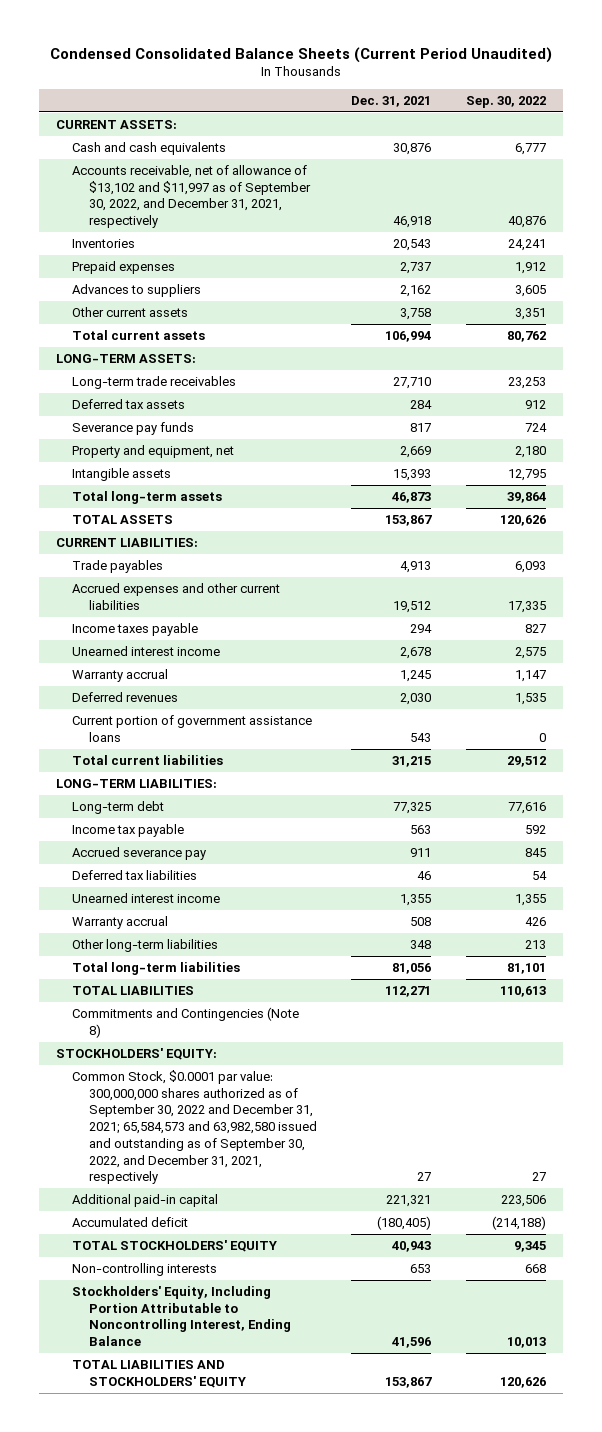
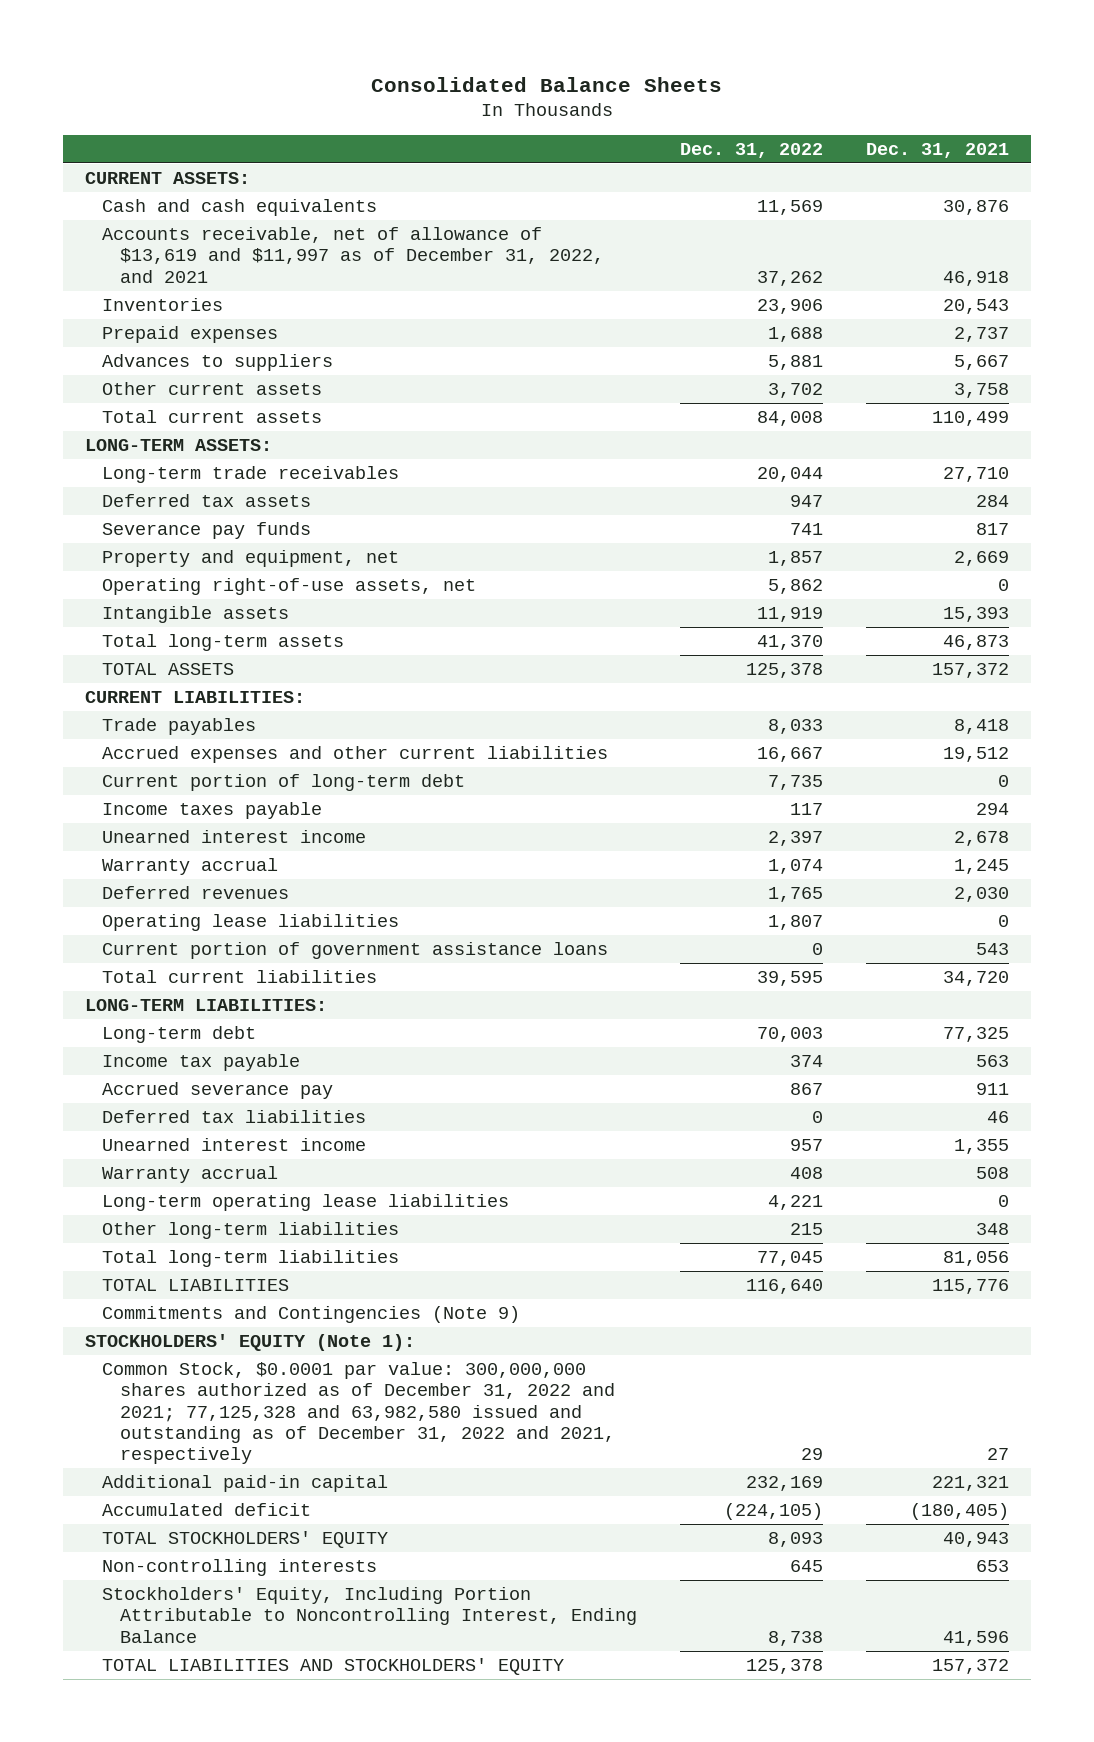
[49,46,552,63] Condensed Consolidated Balance Sheets (Current Period Unaudited) -> [371,76,723,92] Consolidated Balance Sheets
[465,95,546,108] Sep. 30, 2022 -> none
none -> [679,142,823,158] Dec. 31, 2022
[72,165,311,229] Accounts receivable, net of allowance of $13,102 and $11,997 as of September 30, 2022, and December 31, 2021, respectively -> [102,227,604,283] Accounts receivable, net of allowance of $13,619 and $11,997 as of December 31, 2022, and 2021
[400,285,432,298] 2,162 -> [954,355,1010,371] 5,667
[385,331,432,343] 106,994 -> [932,411,1010,427] 110,499
none -> [102,578,477,596] Operating right-of-use assets, net
[385,515,433,527] 153,867 -> [932,663,1010,679] 157,372
[400,561,432,574] 4,913 -> [954,719,1010,735] 8,418
none -> [102,774,466,792] Current portion of long-term debt
none -> [102,914,400,932] Operating lease liabilities
[392,756,432,768] 31,215 -> [943,971,1010,987] 34,720
none -> [102,1194,510,1212] Long-term operating lease liabilities
[385,986,432,998] 112,271 -> [932,1279,1010,1295] 115,776
[72,1007,300,1038] Commitments and Contingencies (Note 8) -> [102,1306,521,1324] Commitments and Contingencies (Note 9)
[55,1048,217,1061] STOCKHOLDERS' EQUITY: -> [84,1334,415,1352] STOCKHOLDERS' EQUITY (Note 1):
[72,1070,317,1185] Common Stock, $0.0001 par value: 300,000,000 shares authorized as of September 30, 2022 and December 31, 2021; 65,584,573 and 63,982,580 issued and outstanding as of September 30, 2022, and December 31, 2021, respectively -> [102,1362,615,1465] Common Stock, $0.0001 par value: 300,000,000 shares authorized as of December 31, 2022 and 2021; 77,125,328 and 63,982,580 issued and outstanding as of December 31, 2022 and 2021, respectively
[385,1376,433,1388] 153,867 -> [932,1659,1010,1675] 157,372

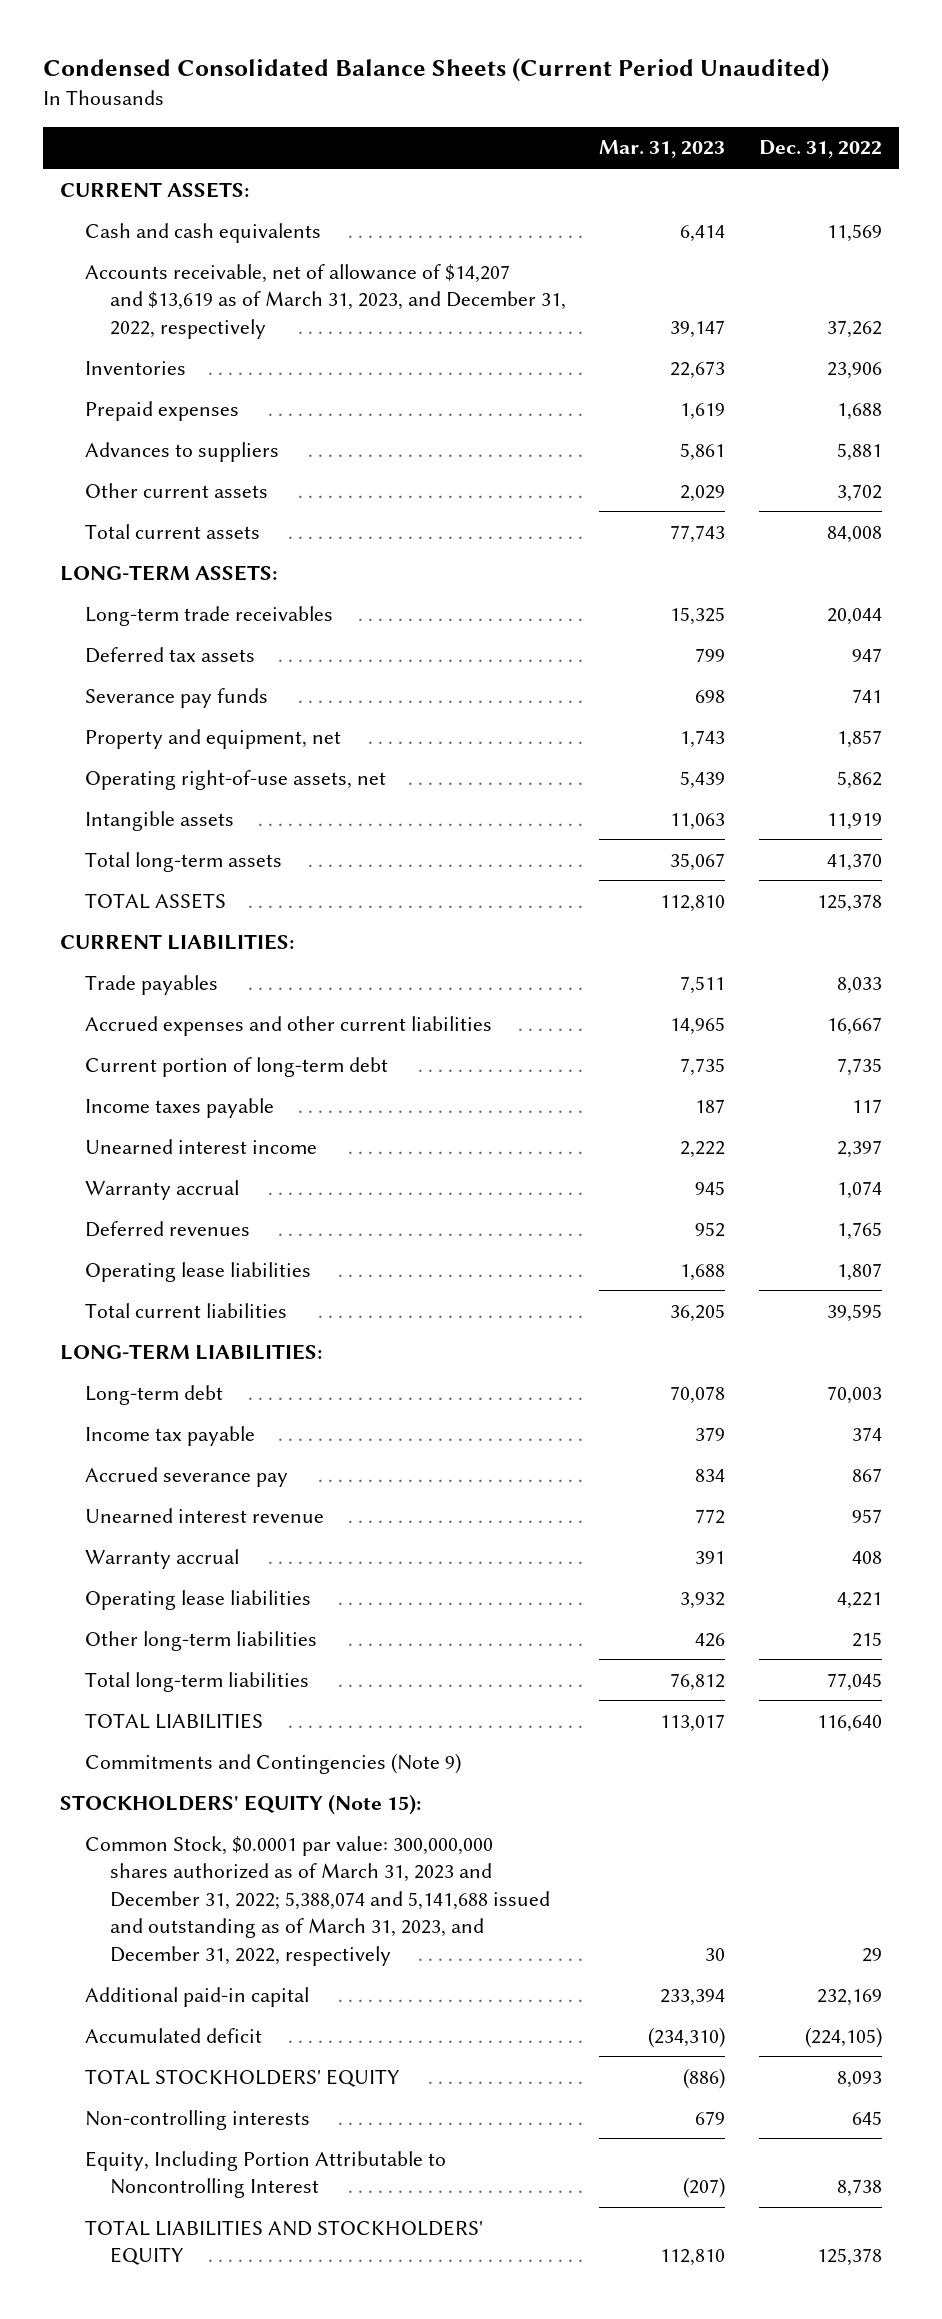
[371,76,723,92] Consolidated Balance Sheets -> [42,58,829,83] Condensed Consolidated Balance Sheets (Current Period Unaudited)
[866,142,1010,158] Dec. 31, 2021 -> none
none -> [599,140,726,159] Mar. 31, 2023
[102,227,604,283] Accounts receivable, net of allowance of $13,619 and $11,997 as of December 31, 2022, and 2021 -> [84,263,566,339] Accounts receivable, net of allowance of $14,207 and $13,619 as of March 31, 2023, and December 31, 2022, respectively
[102,942,609,960] Current portion of government assistance loans -> none
[102,1110,367,1124] Deferred tax liabilities -> none
[102,1138,367,1152] Unearned interest income -> [84,1507,324,1523] Unearned interest revenue
[102,1194,510,1212] Long-term operating lease liabilities -> [84,1589,311,1610] Operating lease liabilities
[84,1334,415,1352] STOCKHOLDERS' EQUITY (Note 1): -> [59,1793,421,1815] STOCKHOLDERS' EQUITY (Note 15):
[102,1362,615,1465] Common Stock, $0.0001 par value: 300,000,000 shares authorized as of December 31, 2022 and 2021; 77,125,328 and 63,982,580 issued and outstanding as of December 31, 2022 and 2021, respectively -> [84,1835,550,1966] Common Stock, $0.0001 par value: 300,000,000 shares authorized as of March 31, 2023 and December 31, 2022; 5,388,074 and 5,141,688 issued and outstanding as of March 31, 2023, and December 31, 2022, respectively
[102,1587,637,1643] Stockholders' Equity, Including Portion Attributable to Noncontrolling Interest, Ending Balance -> [84,2150,446,2199] Equity, Including Portion Attributable to Noncontrolling Interest

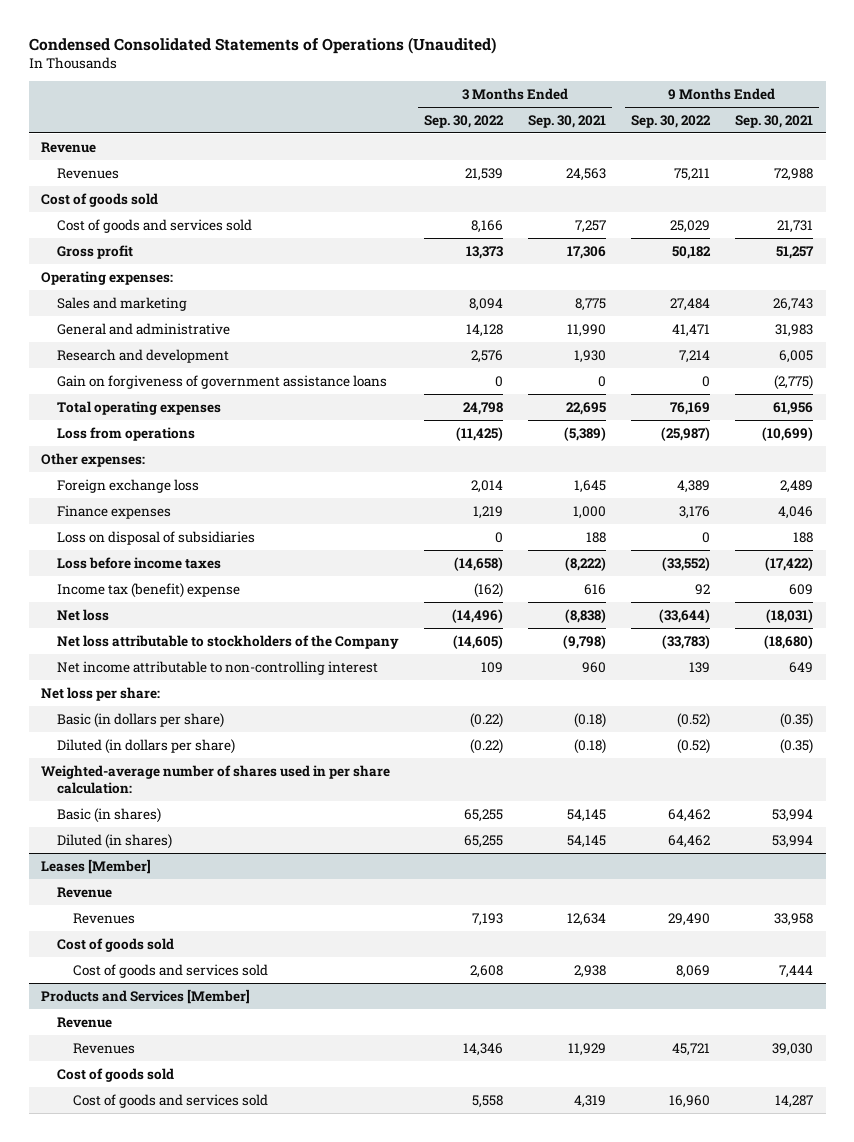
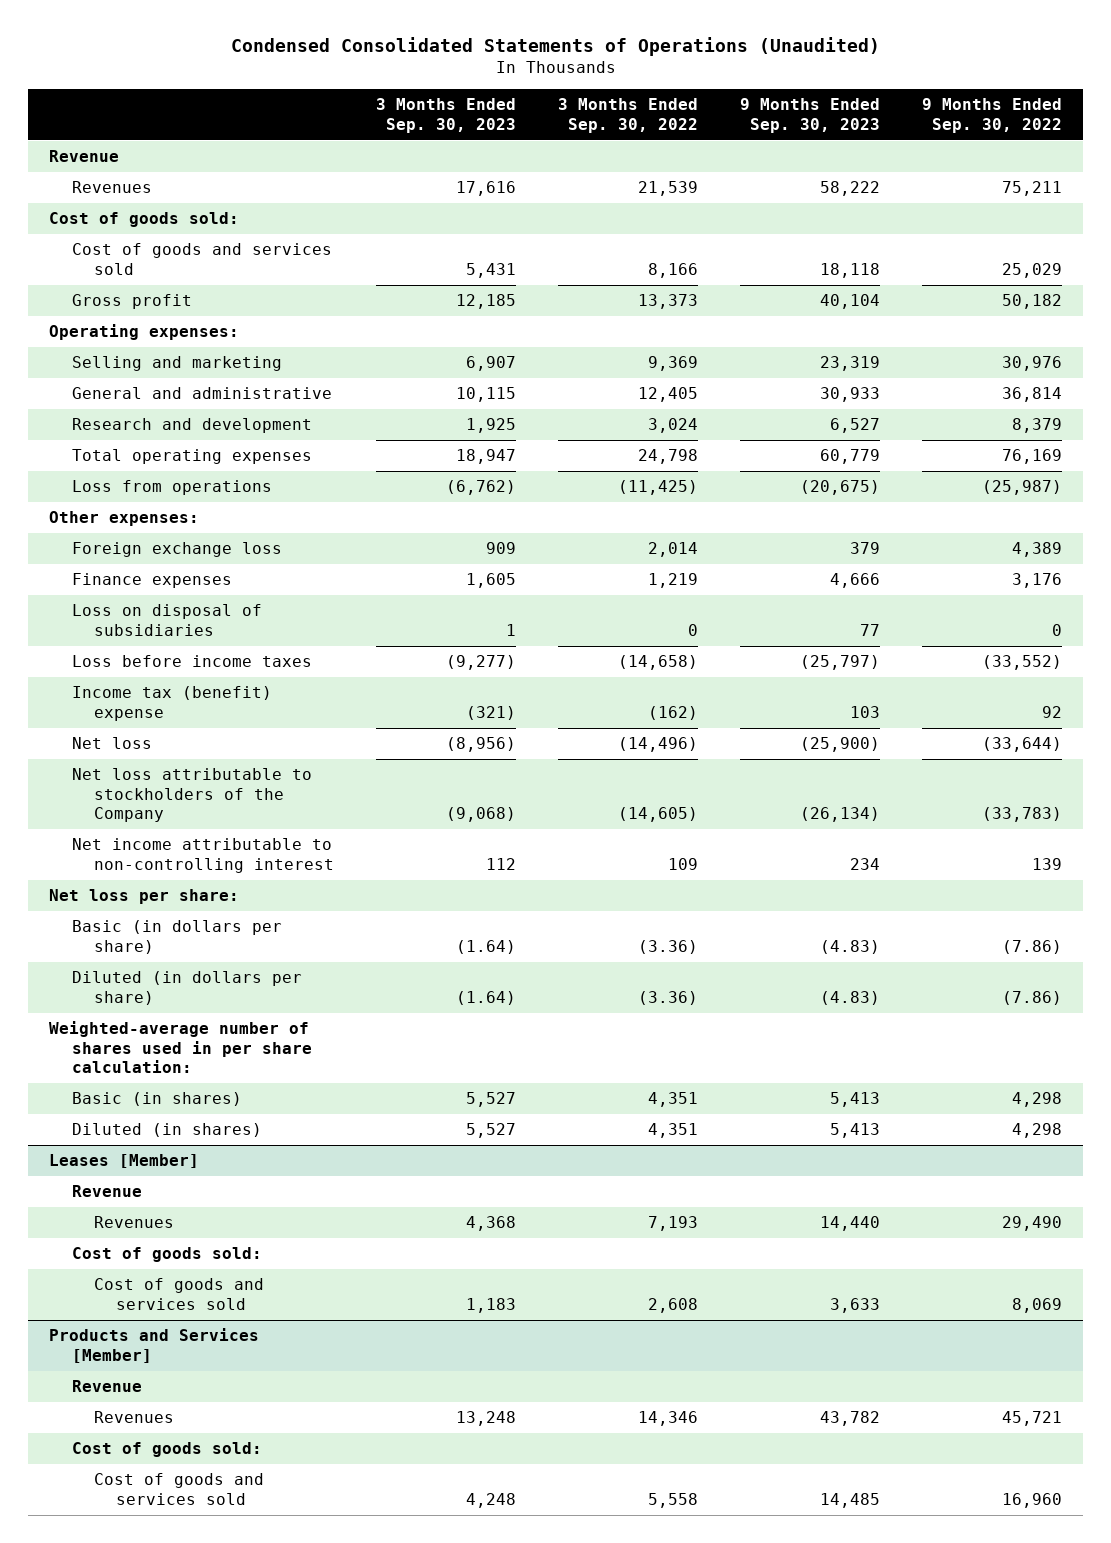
[528,114,607,128] Sep. 30, 2021 -> none
[735,114,814,128] Sep. 30, 2021 -> none
none -> [375,98,516,133] 3 Months Ended Sep. 30, 2023
none -> [739,98,880,133] 9 Months Ended Sep. 30, 2023
[41,192,159,207] Cost of goods sold -> [49,212,240,228] Cost of goods sold:
[57,374,388,389] Gain on forgiveness of government assistance loans -> none
[57,296,188,311] Sales and marketing -> [71,356,282,372] Selling and marketing
[469,297,504,311] 8,094 -> [647,356,698,372] 9,369
[670,297,711,311] 27,484 -> [1001,356,1062,372] 30,976
[466,323,504,337] 14,128 -> [637,387,698,403] 12,405
[672,323,711,337] 41,471 -> [1001,387,1062,403] 36,814
[471,349,504,363] 2,576 -> [647,418,698,434] 3,024
[679,349,711,363] 7,214 -> [1011,418,1062,434] 8,379
[470,712,504,728] (0.22) -> [637,939,698,954] (3.36)
[677,712,711,728] (0.52) -> [1001,939,1062,954] (7.86)
[470,738,504,754] (0.22) -> [637,990,698,1005] (3.36)
[677,738,711,754] (0.52) -> [1001,990,1062,1005] (7.86)
[464,808,504,822] 65,255 -> [647,1092,698,1108] 4,351
[668,808,711,822] 64,462 -> [1011,1092,1062,1108] 4,298
[464,834,504,848] 65,255 -> [647,1123,698,1139] 4,351
[668,834,711,848] 64,462 -> [1011,1123,1062,1139] 4,298
[57,937,175,952] Cost of goods sold -> [71,1247,262,1263] Cost of goods sold:
[57,1067,175,1082] Cost of goods sold -> [71,1442,262,1458] Cost of goods sold:

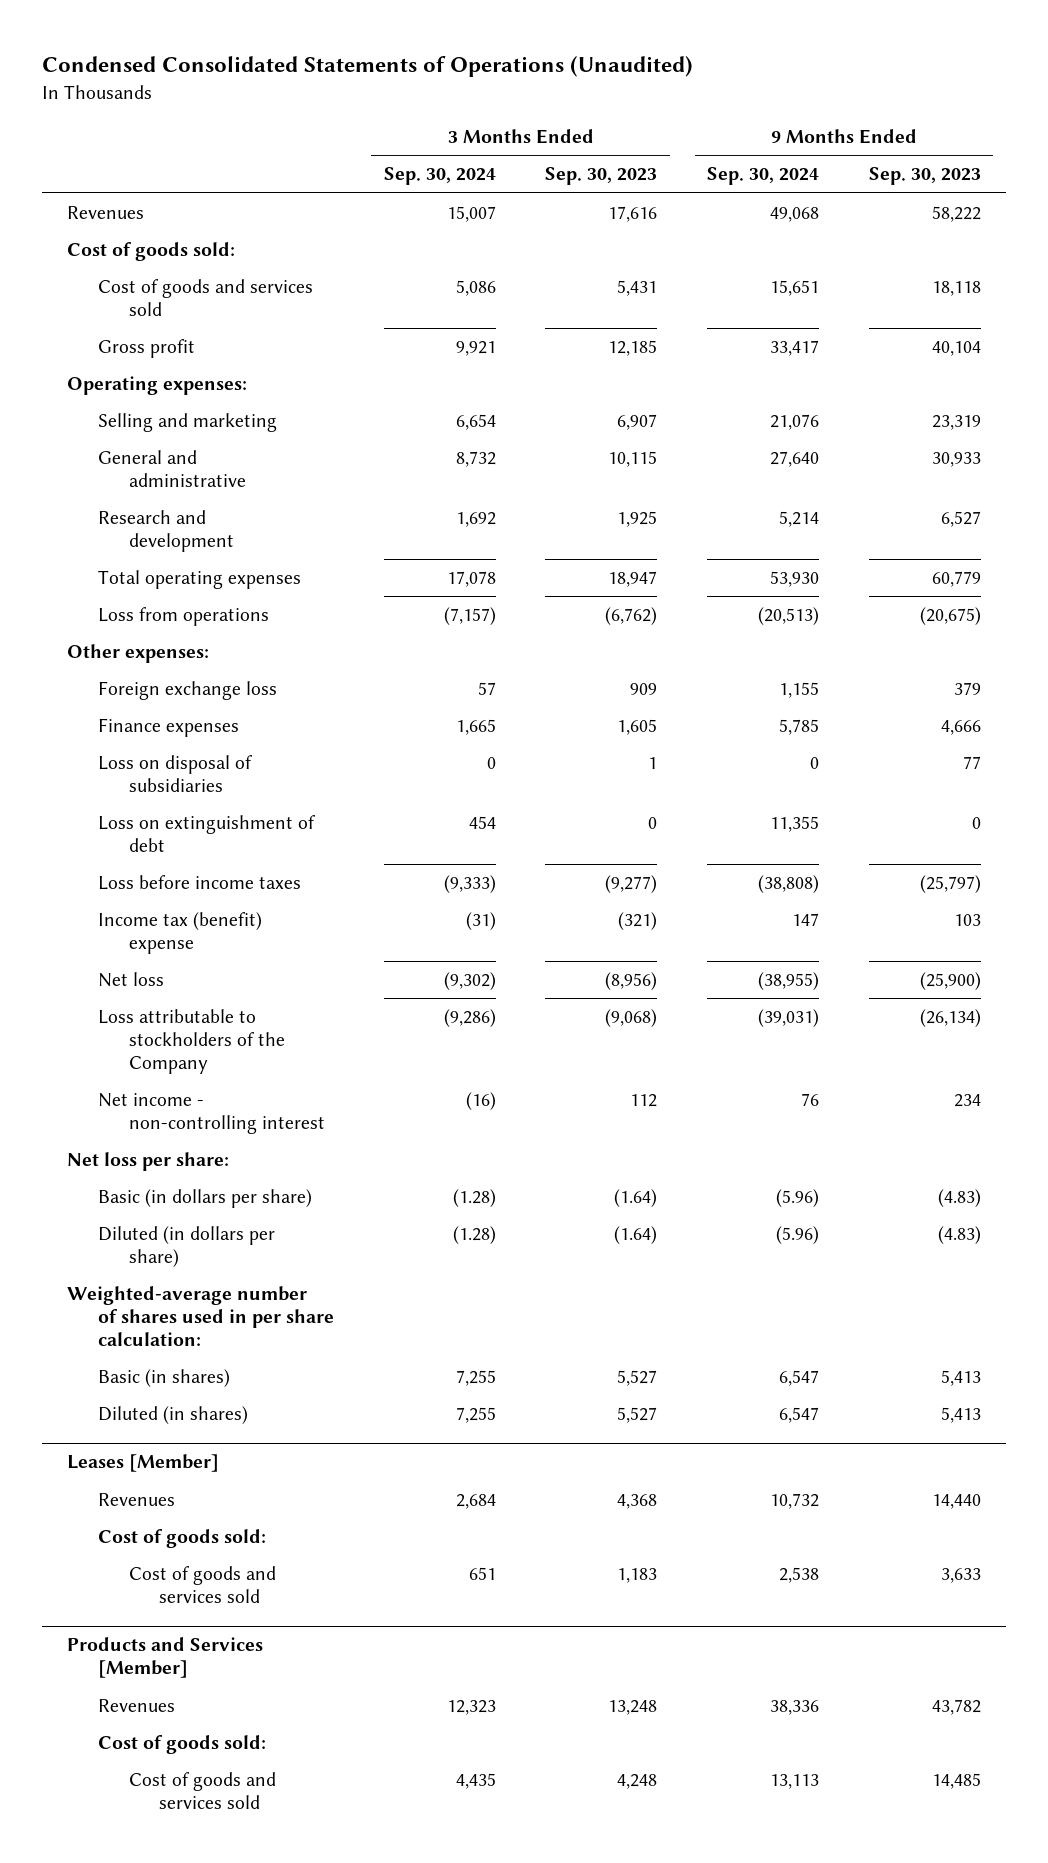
[557,98,698,133] 3 Months Ended Sep. 30, 2022 -> none
[921,98,1062,133] 9 Months Ended Sep. 30, 2022 -> none
none -> [383,167,496,186] Sep. 30, 2024
none -> [707,167,820,186] Sep. 30, 2024
[49,150,120,163] Revenue -> none
none -> [97,814,316,852] Loss on extinguishment of debt
[71,768,312,823] Net loss attributable to stockholders of the Company -> [97,1008,285,1074] Loss attributable to stockholders of the Company
[71,838,334,873] Net income attributable to non-controlling interest -> [97,1092,325,1134] Net income - non-controlling interest
[71,1185,142,1198] Revenue -> none
[71,1380,142,1393] Revenue -> none

